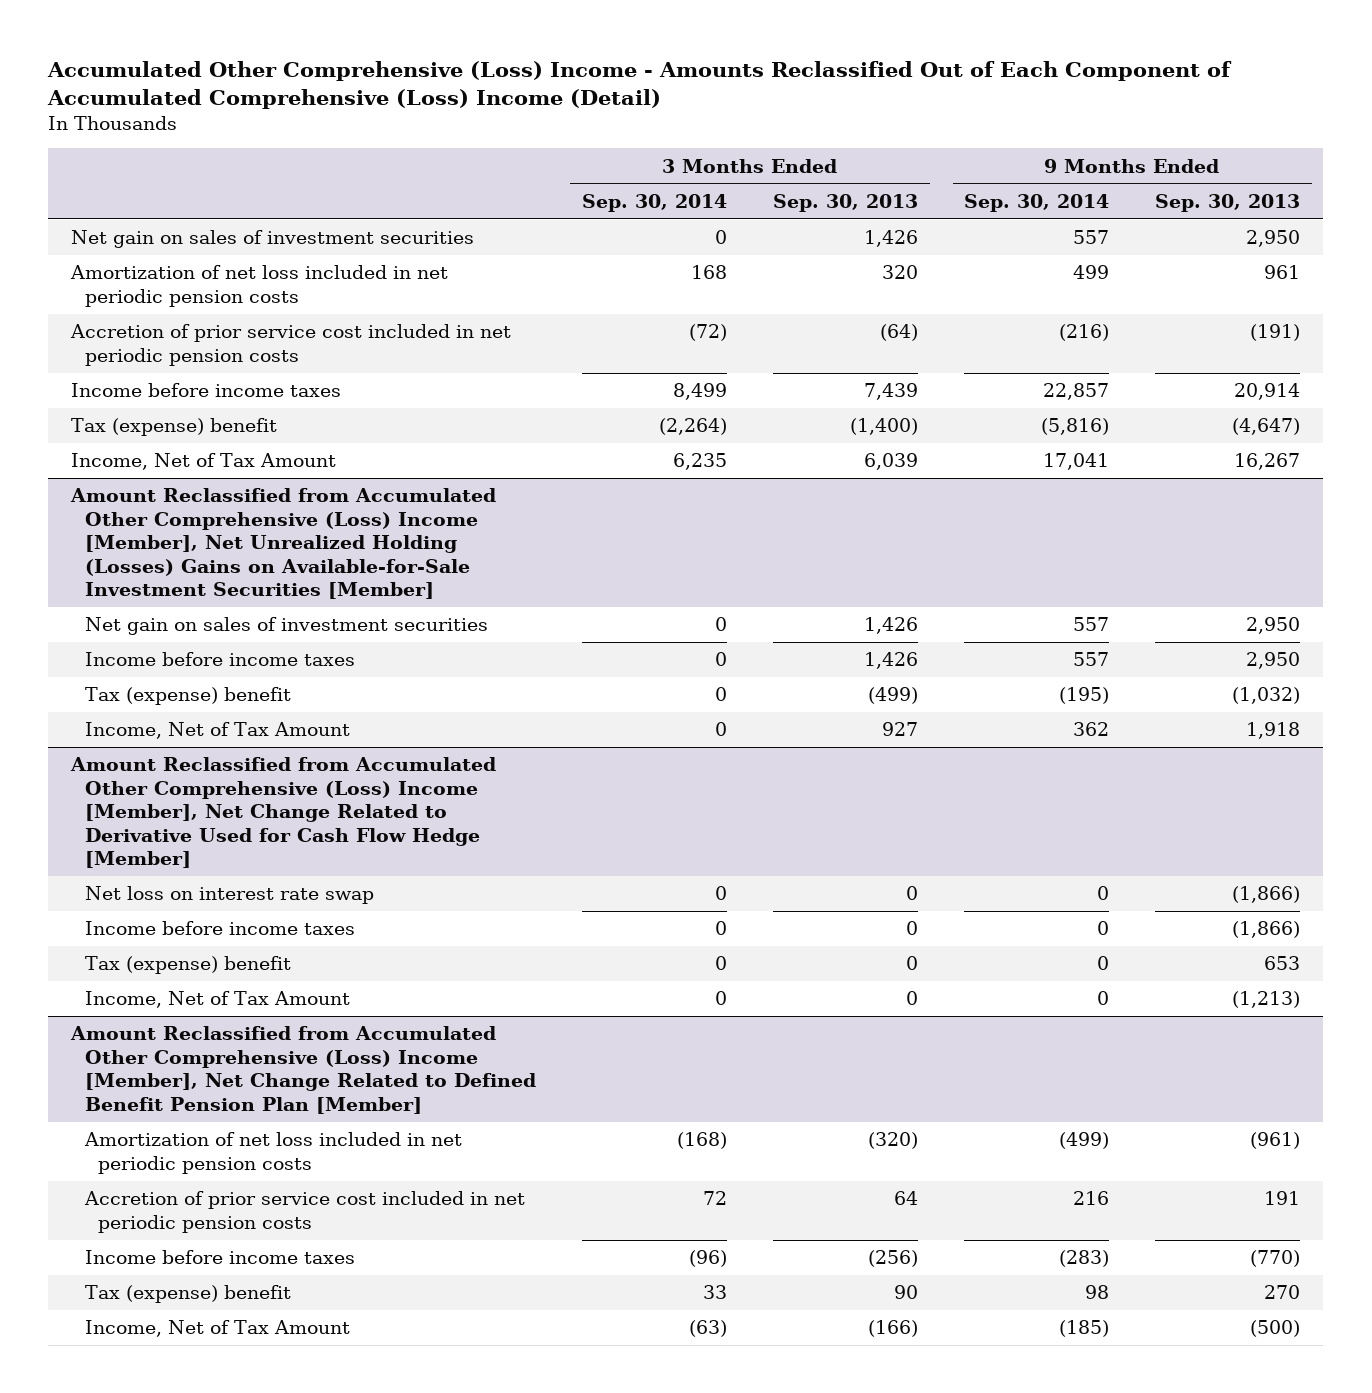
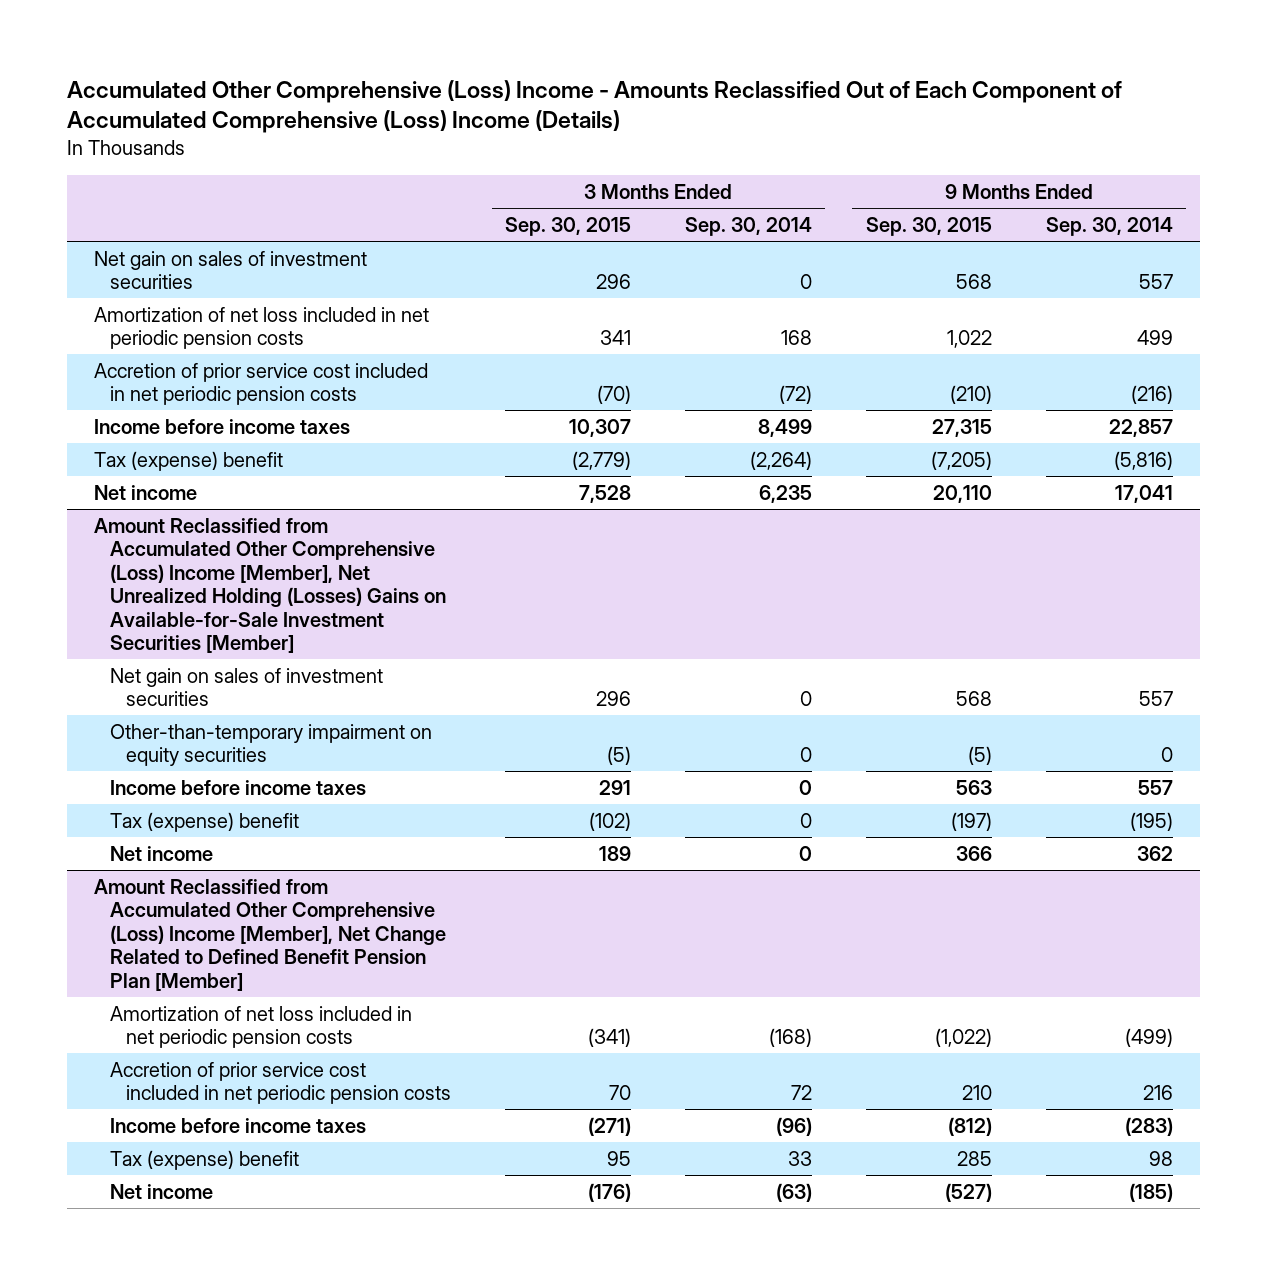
[47,60,1233,110] Accumulated Other Comprehensive (Loss) Income - Amounts Reclassified Out of Each Component of Accumulated Comprehensive (Loss) Income (Detail) -> [66,79,1122,134] Accumulated Other Comprehensive (Loss) Income - Amounts Reclassified Out of Each Component of Accumulated Comprehensive (Loss) Income (Details)
[773,193,919,212] Sep. 30, 2013 -> none
[1155,193,1301,212] Sep. 30, 2013 -> none
none -> [505,216,632,236] Sep. 30, 2015
none -> [865,216,992,236] Sep. 30, 2015
[71,453,337,471] Income, Net of Tax Amount -> [93,484,197,500] Net income
none -> [109,723,432,767] Other-than-temporary impairment on equity securities
[70,757,497,869] Amount Reclassified from Accumulated Other Comprehensive (Loss) Income [Member], Net Change Related to Derivative Used for Cash Flow Hedge [Member] -> none
[84,886,374,905] Net loss on interest rate swap -> none
[84,921,355,936] Income before income taxes -> none
[84,956,291,975] Tax (expense) benefit -> none
[84,991,350,1009] Income, Net of Tax Amount -> none
[84,722,350,740] Income, Net of Tax Amount -> [109,845,213,861] Net income
[84,1320,350,1338] Income, Net of Tax Amount -> [109,1183,213,1199] Net income

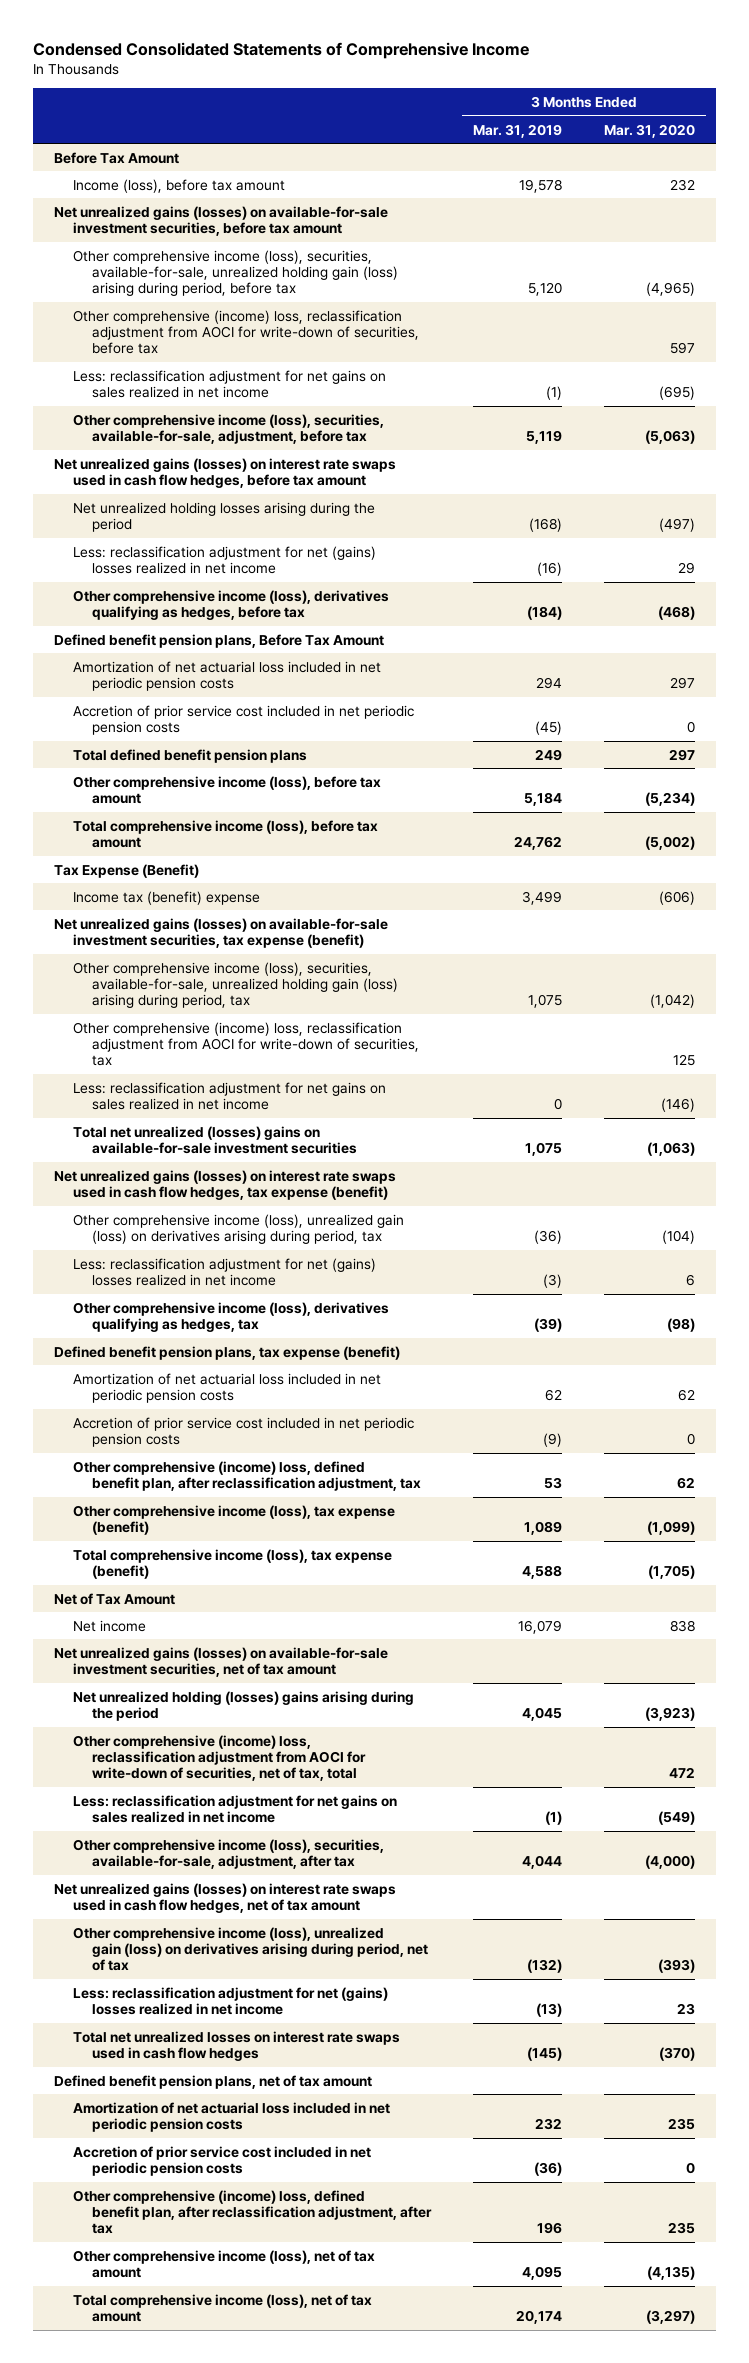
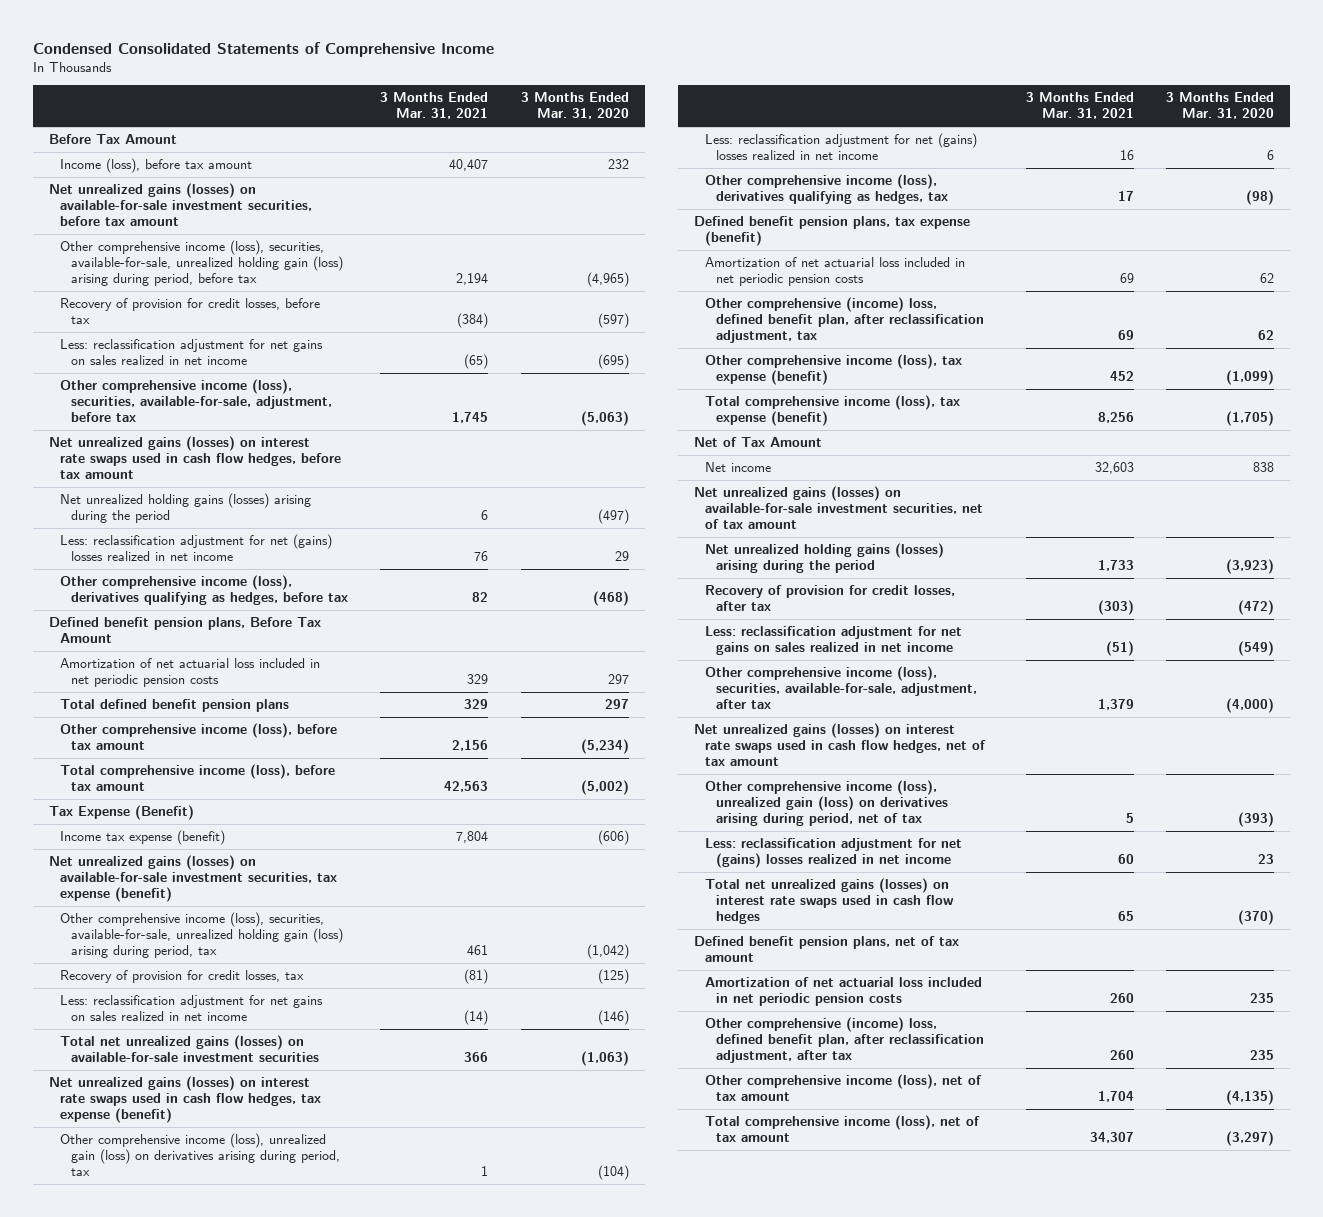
[472,123,562,138] Mar. 31, 2019 -> none
none -> [380,92,489,120] 3 Months Ended Mar. 31, 2021
[72,309,419,355] Other comprehensive (income) loss, reclassification adjustment from AOCI for write-down of securities, before tax -> none
none -> [60,298,321,325] Recovery of provision for credit losses, before tax
[72,501,375,533] Net unrealized holding losses arising during the period -> [60,493,312,524] Net unrealized holding gains (losses) arising during the period
[72,704,414,736] Accretion of prior service cost included in net periodic pension costs -> none
[72,890,260,905] Income tax (benefit) expense -> [60,830,226,846] Income tax expense (benefit)
[72,1021,419,1067] Other comprehensive (income) loss, reclassification adjustment from AOCI for write-down of securities, tax -> none
none -> [60,970,305,984] Recovery of provision for credit losses, tax
[72,1125,357,1155] Total net unrealized (losses) gains on available-for-sale investment securities -> [60,1035,320,1063] Total net unrealized gains (losses) on available-for-sale investment securities
[72,1416,414,1448] Accretion of prior service cost included in net periodic pension costs -> none
[72,1734,366,1782] Other comprehensive (income) loss, reclassification adjustment from AOCI for write-down of securities, net of tax, total -> none
[72,1690,414,1722] Net unrealized holding (losses) gains arising during the period -> [705,543,945,574] Net unrealized holding gains (losses) arising during the period
none -> [705,585,956,612] Recovery of provision for credit losses, after tax
[72,2030,400,2062] Total net unrealized losses on interest rate swaps used in cash flow hedges -> [705,878,955,925] Total net unrealized gains (losses) on interest rate swaps used in cash flow hedges
[72,2145,371,2177] Accretion of prior service cost included in net periodic pension costs -> none

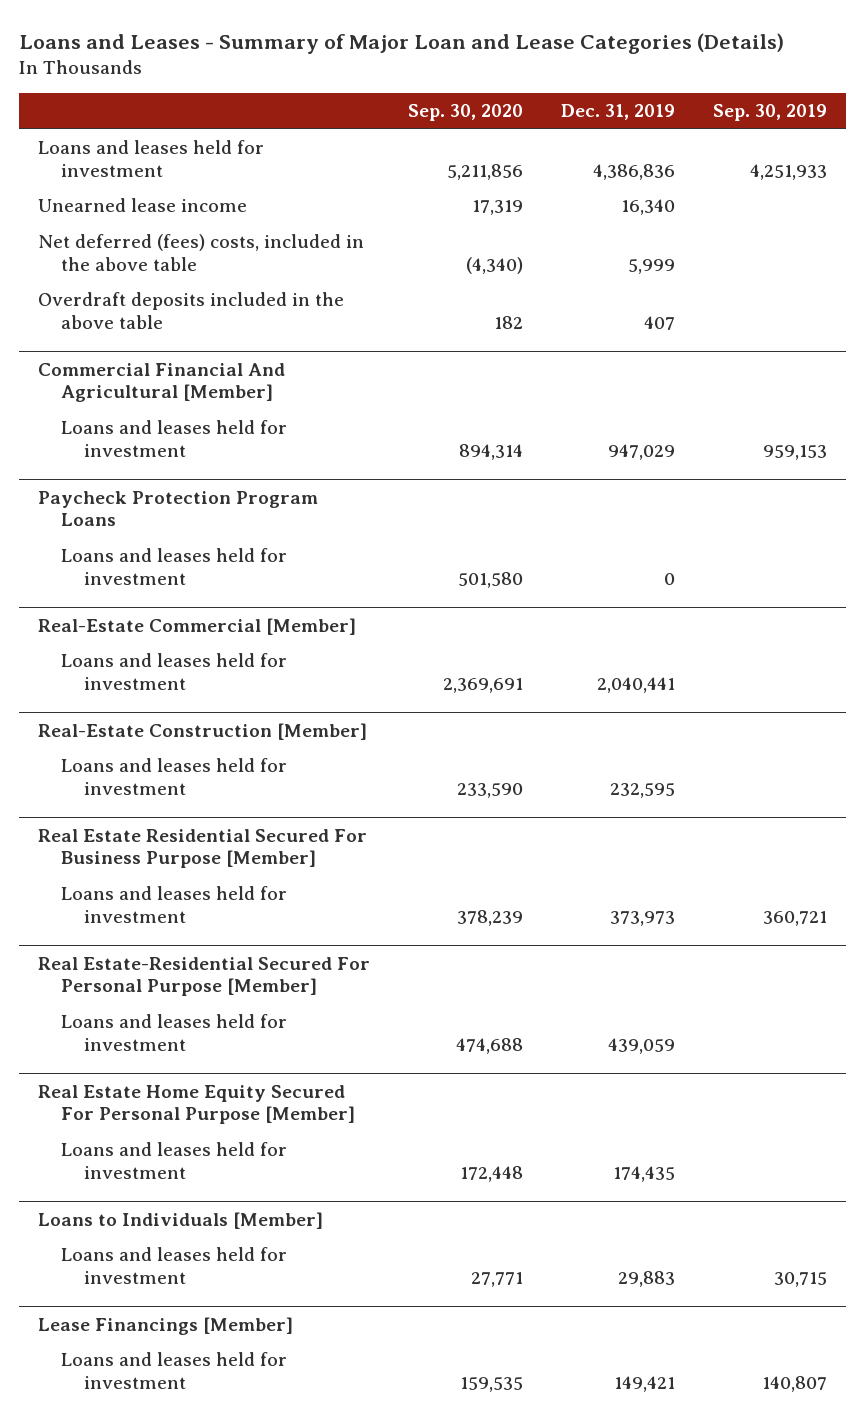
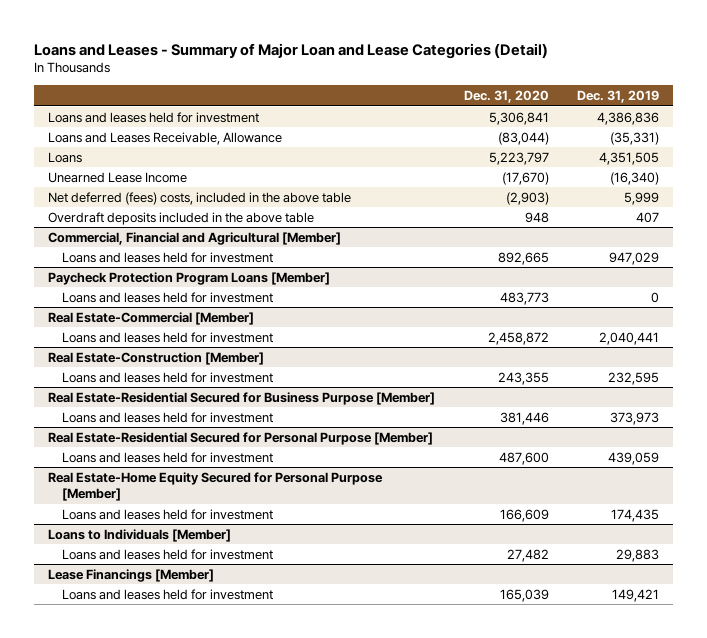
[19,32,785,54] Loans and Leases - Summary of Major Loan and Lease Categories (Details) -> [34,42,549,59] Loans and Leases - Summary of Major Loan and Lease Categories (Detail)
[408,104,524,122] Sep. 30, 2020 -> none
[713,104,828,122] Sep. 30, 2019 -> none
none -> [463,90,549,104] Dec. 31, 2020
none -> [48,131,283,145] Loans and Leases Receivable, Allowance
none -> [48,151,83,163] Loans
[38,198,248,213] Unearned lease income -> [48,171,188,183] Unearned Lease Income
[621,199,676,216] 16,340 -> [609,171,659,185] (16,340)
[38,362,286,403] Commercial Financial And Agricultural [Member] -> [48,231,342,245] Commercial, Financial and Agricultural [Member]
[38,490,319,527] Paycheck Protection Program Loans -> [48,271,331,285] Paycheck Protection Program Loans [Member]
[38,617,357,635] Real-Estate Commercial [Member] -> [48,311,255,325] Real Estate-Commercial [Member]
[38,722,368,740] Real-Estate Construction [Member] -> [48,351,265,365] Real Estate-Construction [Member]
[38,828,368,869] Real Estate Residential Secured For Business Purpose [Member] -> [48,391,436,405] Real Estate-Residential Secured for Business Purpose [Member]
[38,956,371,997] Real Estate-Residential Secured For Personal Purpose [Member] -> [48,431,434,445] Real Estate-Residential Secured for Personal Purpose [Member]
[38,1084,356,1125] Real Estate Home Equity Secured For Personal Purpose [Member] -> [48,471,384,502] Real Estate-Home Equity Secured for Personal Purpose [Member]

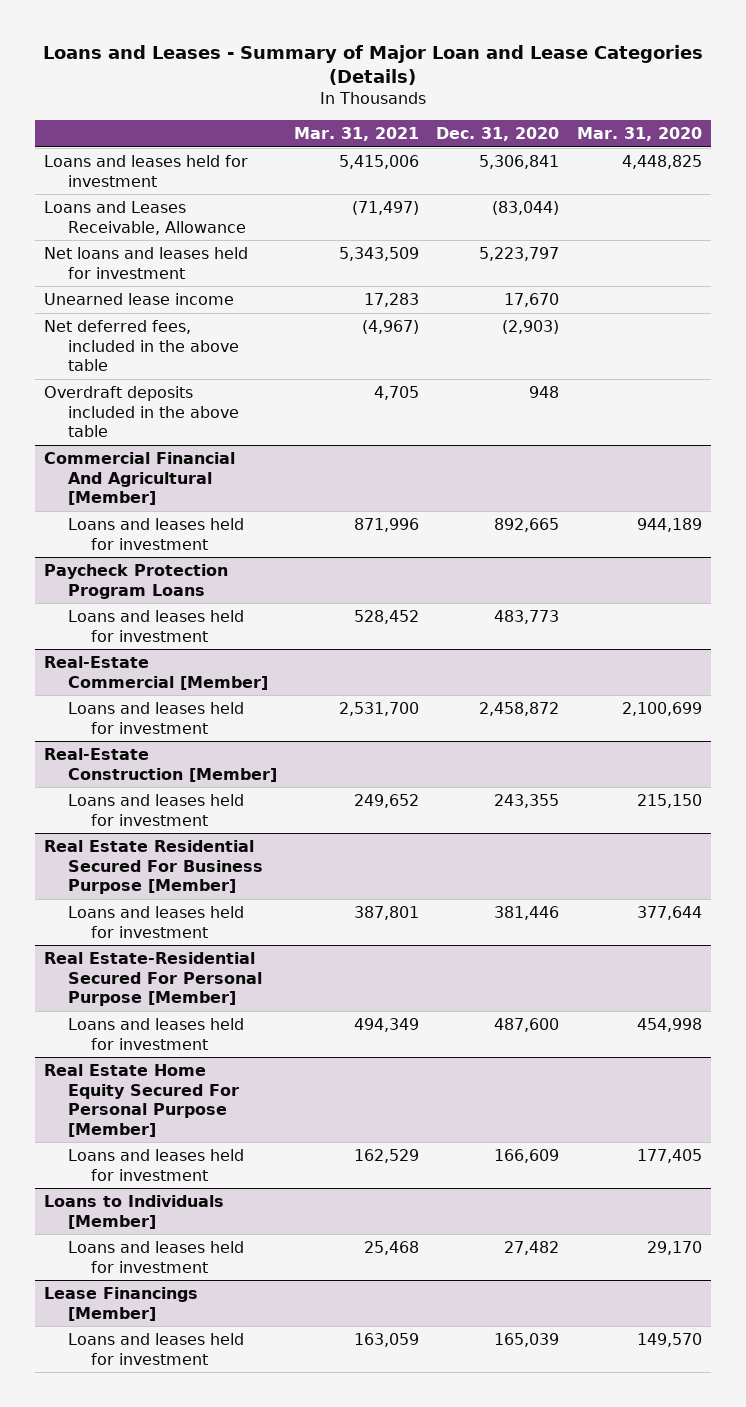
[34,42,549,59] Loans and Leases - Summary of Major Loan and Lease Categories (Detail) -> [42,45,703,86] Loans and Leases - Summary of Major Loan and Lease Categories (Details)
[576,90,659,104] Dec. 31, 2019 -> none
none -> [293,127,419,142] Mar. 31, 2021
none -> [576,127,702,142] Mar. 31, 2020
[48,151,83,163] Loans -> [43,247,248,279] Net loans and leases held for investment
[48,171,188,183] Unearned Lease Income -> [43,293,234,306] Unearned lease income
[501,171,549,185] (17,670) -> [504,293,560,308] 17,670
[48,191,352,205] Net deferred (fees) costs, included in the above table -> [43,320,239,372] Net deferred fees, included in the above table
[48,231,342,245] Commercial, Financial and Agricultural [Member] -> [43,452,235,506] Commercial Financial And Agricultural [Member]
[48,271,331,285] Paycheck Protection Program Loans [Member] -> [43,564,228,599] Paycheck Protection Program Loans
[48,311,255,325] Real Estate-Commercial [Member] -> [43,656,268,690] Real-Estate Commercial [Member]
[48,351,265,365] Real Estate-Construction [Member] -> [43,748,277,782] Real-Estate Construction [Member]
[48,391,436,405] Real Estate-Residential Secured for Business Purpose [Member] -> [43,840,263,895] Real Estate Residential Secured For Business Purpose [Member]
[48,431,434,445] Real Estate-Residential Secured for Personal Purpose [Member] -> [43,952,262,1007] Real Estate-Residential Secured For Personal Purpose [Member]
[48,471,384,502] Real Estate-Home Equity Secured for Personal Purpose [Member] -> [43,1064,239,1137] Real Estate Home Equity Secured For Personal Purpose [Member]

